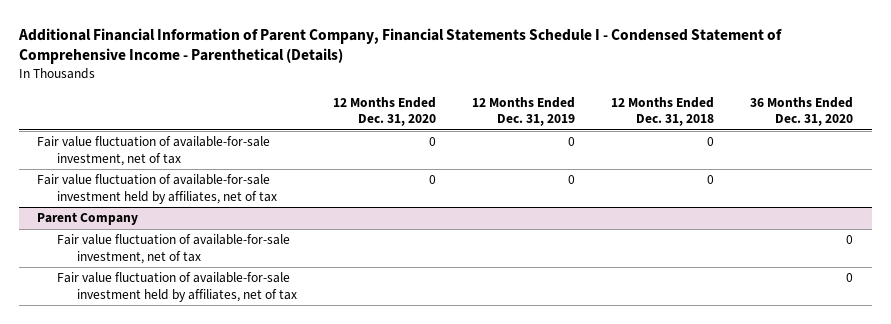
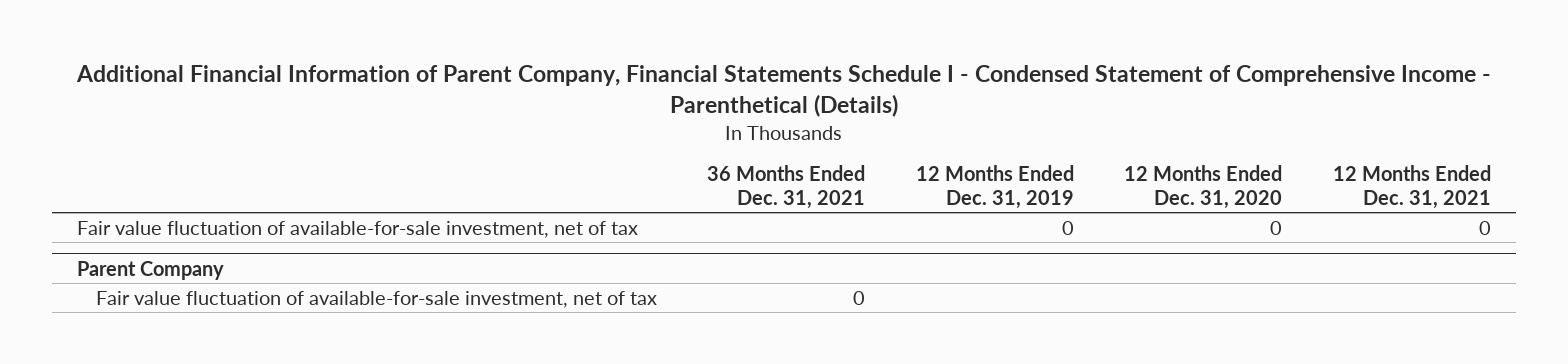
[611,96,715,127] 12 Months Ended Dec. 31, 2018 -> none
[750,96,854,127] 36 Months Ended Dec. 31, 2020 -> none
none -> [707,164,866,209] 36 Months Ended Dec. 31, 2021
none -> [1332,164,1491,209] 12 Months Ended Dec. 31, 2021
[37,174,278,204] Fair value fluctuation of available-for-sale investment held by affiliates, net of tax -> none
[57,272,297,302] Fair value fluctuation of available-for-sale investment held by affiliates, net of tax -> none

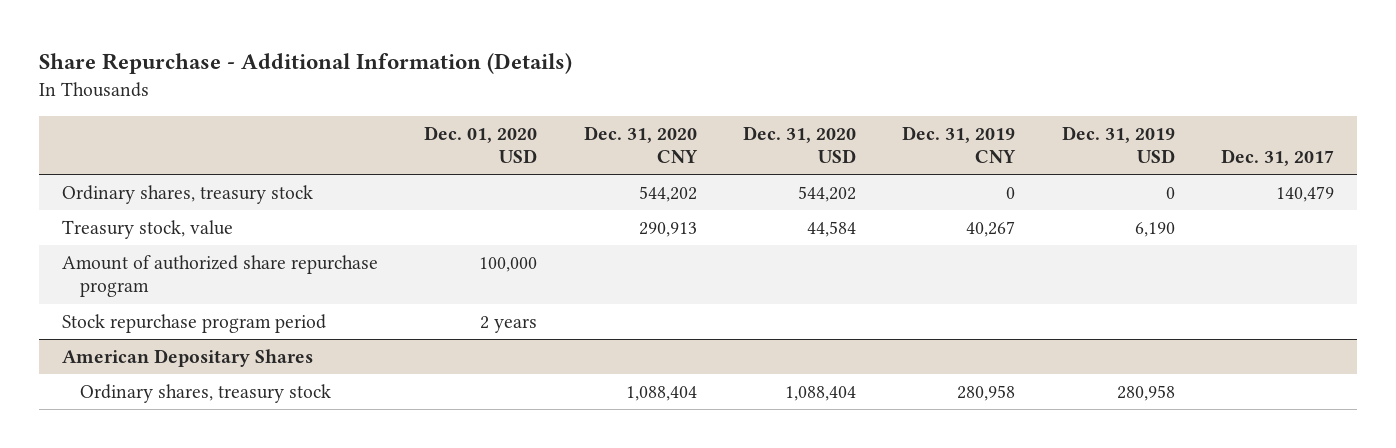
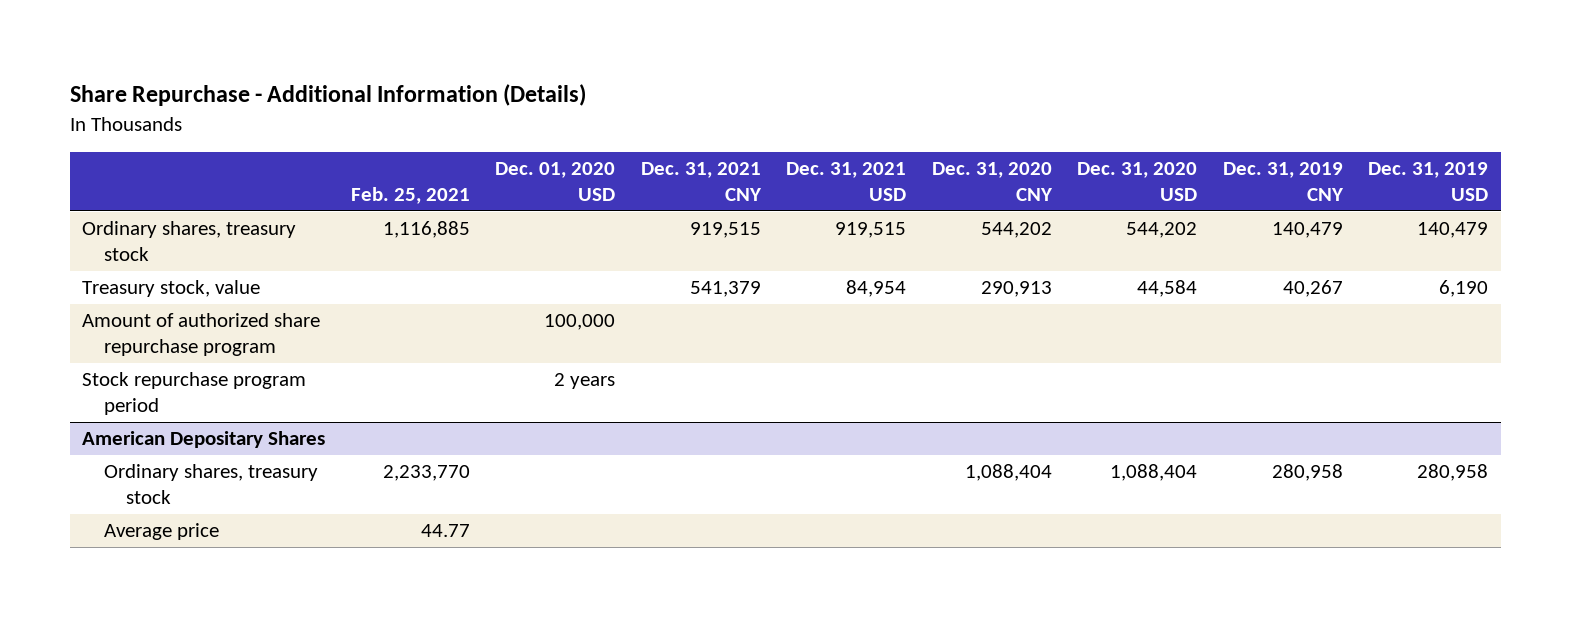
[1221,149,1335,167] Dec. 31, 2017 -> none
none -> [350,186,470,204] Feb. 25, 2021
none -> [640,162,762,201] Dec. 31, 2021 CNY
none -> [786,162,907,201] Dec. 31, 2021 USD
[1006,187,1016,200] 0 -> [1271,222,1343,239] 140,479
[1165,187,1175,200] 0 -> [1417,222,1489,239] 140,479
none -> [104,523,220,541] Average price

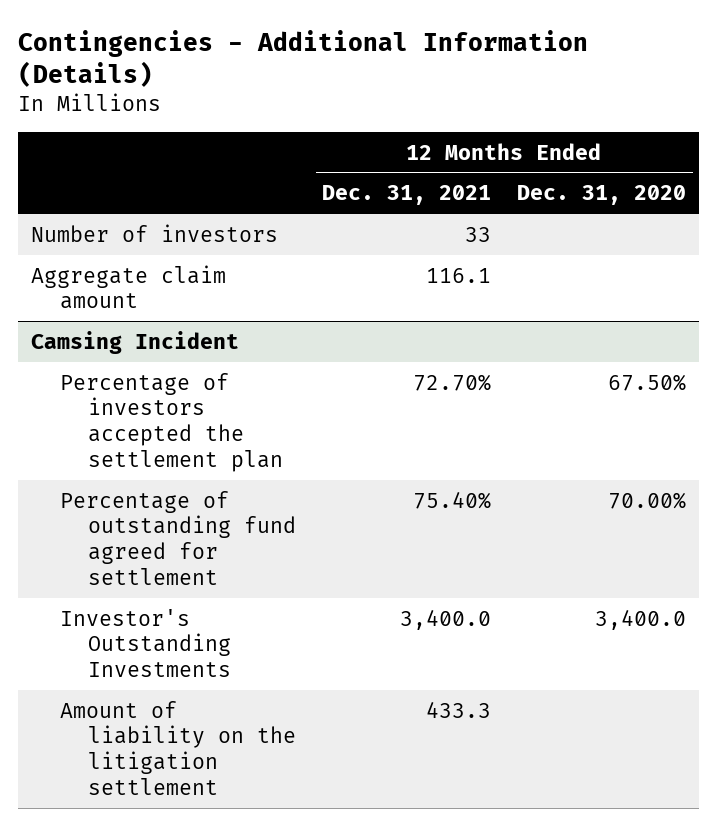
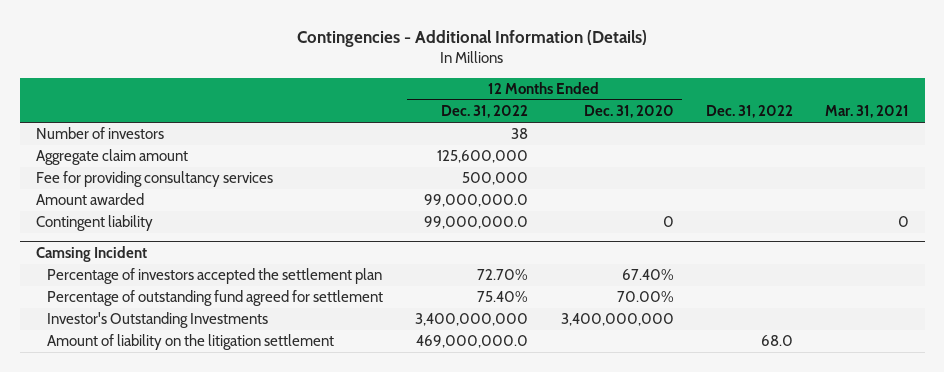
[322,185,492,206] Dec. 31, 2021 -> none
none -> [441,105,529,119] Dec. 31, 2022
none -> [705,105,793,119] Dec. 31, 2022
none -> [824,105,909,119] Mar. 31, 2021
none -> [35,171,273,188] Fee for providing consultancy services
none -> [35,193,144,206] Amount awarded
none -> [35,215,153,232] Contingent liability
[608,373,687,391] 67.50% -> [621,269,674,281] 67.40%
[595,608,687,630] 3,400.0 -> [560,313,674,327] 3,400,000,000

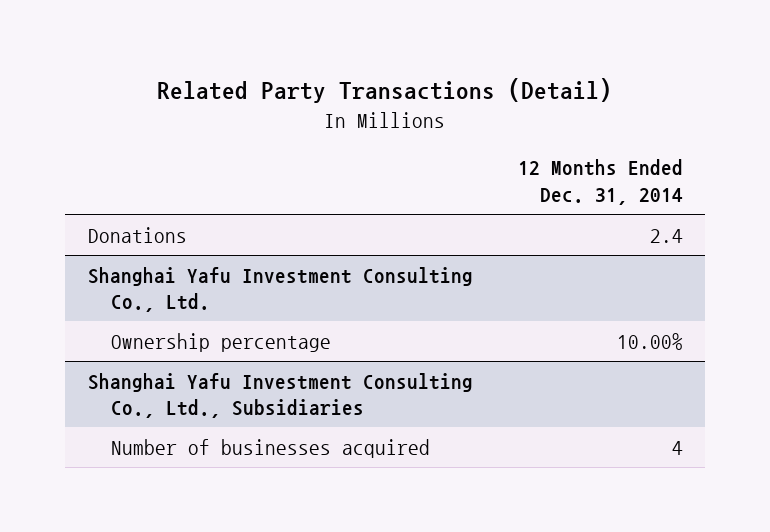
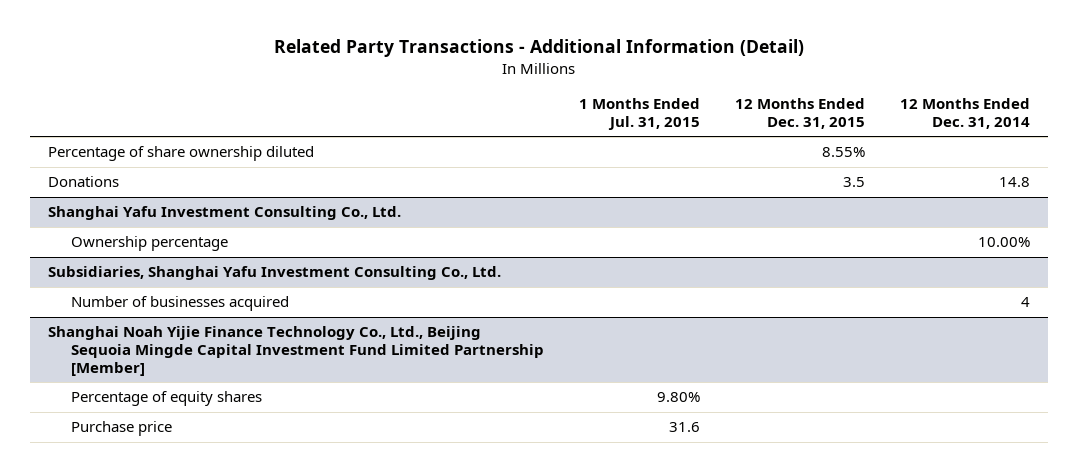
[157,77,613,103] Related Party Transactions (Detail) -> [273,39,804,58] Related Party Transactions - Additional Information (Detail)
none -> [579,98,701,130] 1 Months Ended Jul. 31, 2015
none -> [735,98,866,129] 12 Months Ended Dec. 31, 2015
none -> [47,146,314,162] Percentage of share ownership diluted
[649,228,683,243] 2.4 -> [999,177,1031,188] 14.8
[87,372,473,419] Shanghai Yafu Investment Consulting Co., Ltd., Subsidiaries -> [47,266,501,281] Subsidiaries, Shanghai Yafu Investment Consulting Co., Ltd.
none -> [47,326,545,376] Shanghai Noah Yijie Finance Technology Co., Ltd., Beijing Sequoia Mingde Capital Investment Fund Limited Partnership [Member]
none -> [71,391,263,407] Percentage of equity shares
none -> [71,421,173,437] Purchase price

